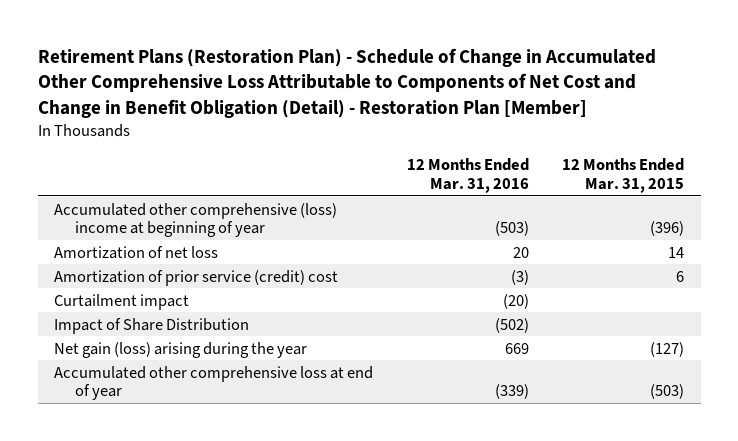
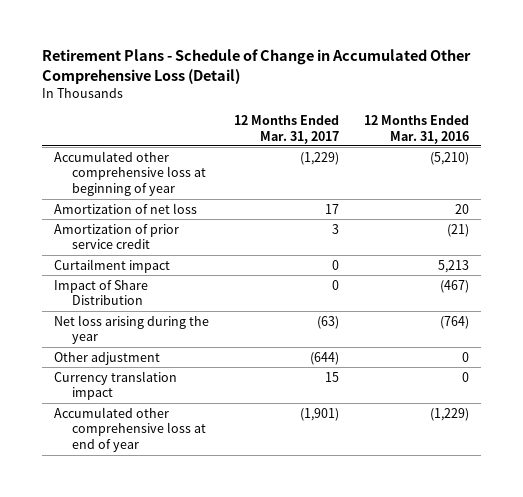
[37,47,656,118] Retirement Plans (Restoration Plan) - Schedule of Change in Accumulated Other Comprehensive Loss Attributable to Components of Net Cost and Change in Benefit Obligation (Detail) - Restoration Plan [Member] -> [41,49,471,84] Retirement Plans - Schedule of Change in Accumulated Other Comprehensive Loss (Detail)
[561,158,684,193] 12 Months Ended Mar. 31, 2015 -> none
none -> [233,114,339,144] 12 Months Ended Mar. 31, 2017
[54,202,338,238] Accumulated other comprehensive (loss) income at beginning of year -> [53,150,207,197] Accumulated other comprehensive loss at beginning of year
[494,221,529,237] (503) -> [429,151,469,165] (5,210)
[54,269,339,286] Amortization of prior service (credit) cost -> [53,223,179,250] Amortization of prior service credit
[510,269,529,285] (3) -> [446,223,469,237] (21)
[502,293,529,309] (20) -> [437,259,469,273] 5,213
[494,317,529,333] (502) -> [439,279,469,293] (467)
[54,341,308,358] Net gain (loss) arising during the year -> [53,314,209,345] Net loss arising during the year
[504,342,529,354] 669 -> [439,315,469,329] (764)
none -> [53,351,160,365] Other adjustment
none -> [53,370,177,401] Currency translation impact
[494,384,529,400] (339) -> [429,407,469,421] (1,229)

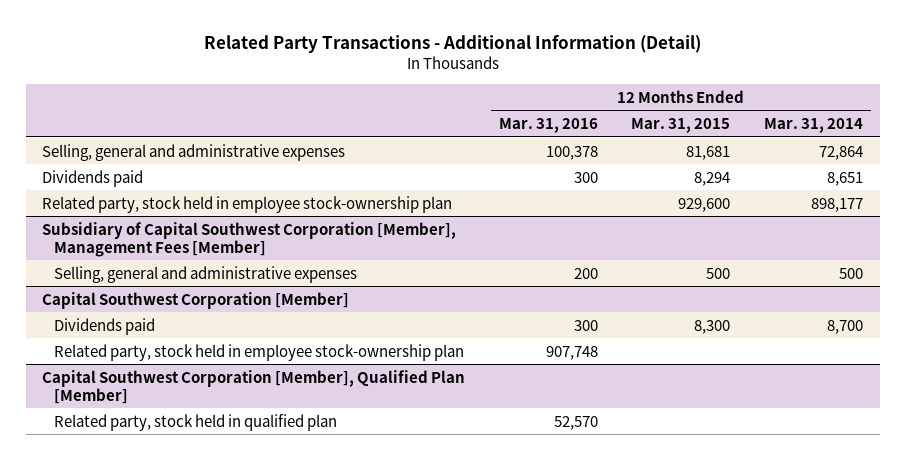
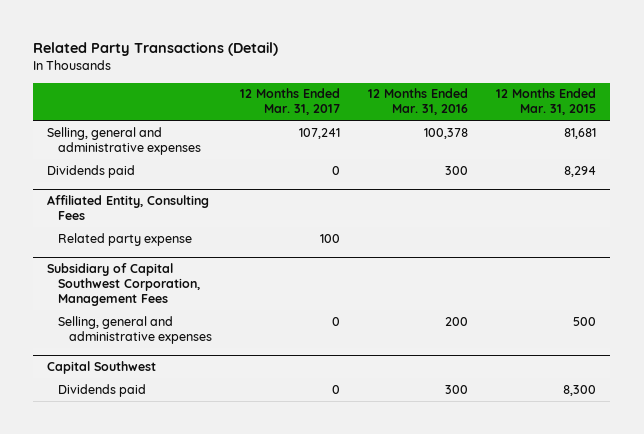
[203,34,701,53] Related Party Transactions - Additional Information (Detail) -> [33,41,279,56] Related Party Transactions (Detail)
[764,117,864,133] Mar. 31, 2014 -> none
none -> [240,88,341,116] 12 Months Ended Mar. 31, 2017
[42,195,453,213] Related party, stock held in employee stock-ownership plan -> none
none -> [47,195,210,221] Affiliated Entity, Consulting Fees
none -> [58,232,193,246] Related party expense
[42,221,457,257] Subsidiary of Capital Southwest Corporation [Member], Management Fees [Member] -> [47,263,201,306] Subsidiary of Capital Southwest Corporation, Management Fees
[42,291,350,309] Capital Southwest Corporation [Member] -> [47,361,157,375] Capital Southwest
[54,343,465,361] Related party, stock held in employee stock-ownership plan -> none
[42,369,466,404] Capital Southwest Corporation [Member], Qualified Plan [Member] -> none
[54,413,338,431] Related party, stock held in qualified plan -> none

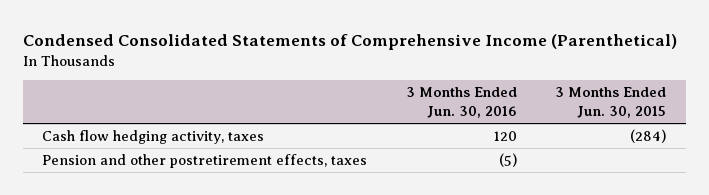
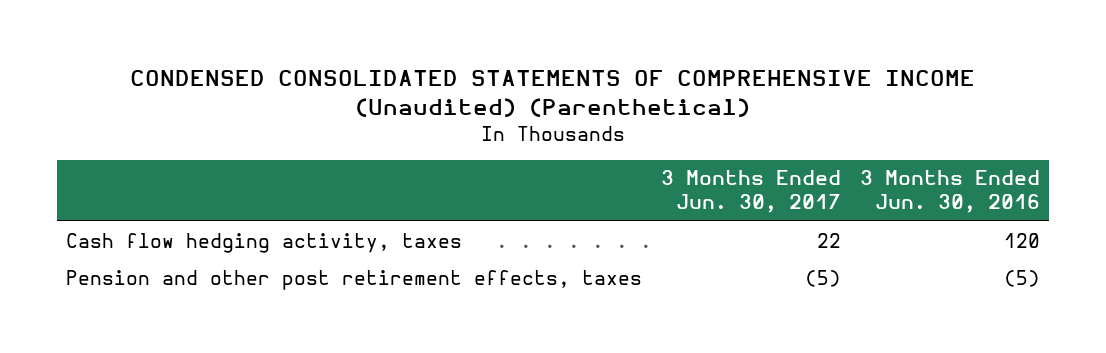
[23,33,678,50] Condensed Consolidated Statements of Comprehensive Income (Parenthetical) -> [130,70,976,118] CONDENSED CONSOLIDATED STATEMENTS OF COMPREHENSIVE INCOME (Unaudited) (Parenthetical)
[555,87,667,119] 3 Months Ended Jun. 30, 2015 -> none
none -> [661,170,842,214] 3 Months Ended Jun. 30, 2017
[42,154,368,169] Pension and other postretirement effects, taxes -> [66,269,643,290] Pension and other post retirement effects, taxes

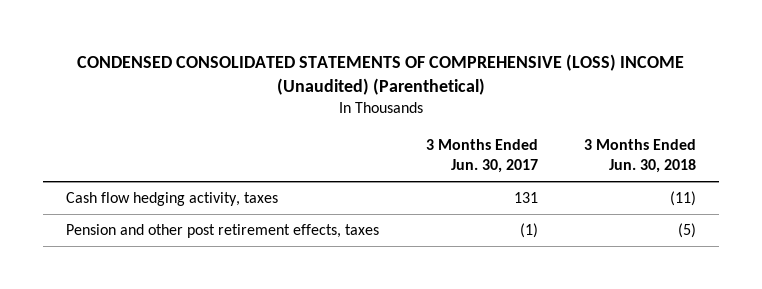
[130,70,976,118] CONDENSED CONSOLIDATED STATEMENTS OF COMPREHENSIVE INCOME (Unaudited) (Parenthetical) -> [77,53,685,95] CONDENSED CONSOLIDATED STATEMENTS OF COMPREHENSIVE (LOSS) INCOME (Unaudited) (Parenthetical)
[859,170,1040,214] 3 Months Ended Jun. 30, 2016 -> none
none -> [583,139,696,174] 3 Months Ended Jun. 30, 2018
[817,232,842,248] 22 -> [513,192,538,204] 131
[805,269,842,287] (5) -> [519,223,538,239] (1)

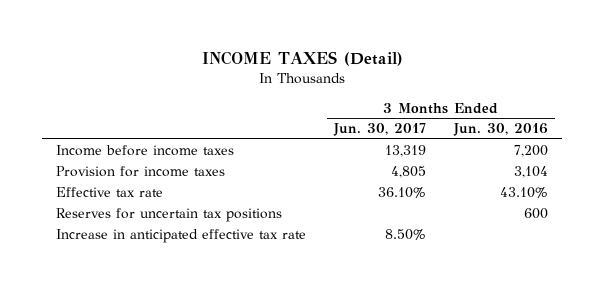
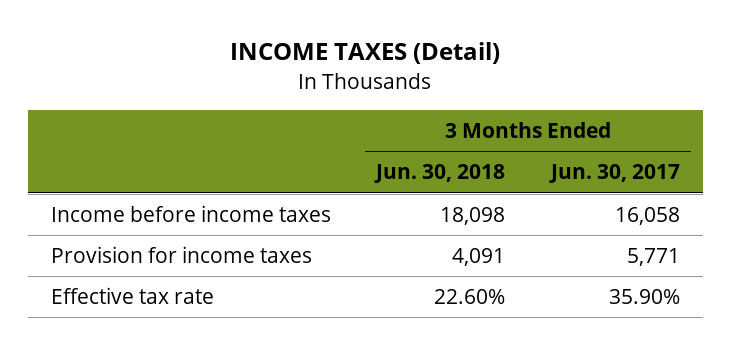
[452,123,548,137] Jun. 30, 2016 -> none
none -> [374,164,506,184] Jun. 30, 2018
[55,208,282,223] Reserves for uncertain tax positions -> none
[55,229,306,244] Increase in anticipated effective tax rate -> none
[384,145,426,158] 13,319 -> [614,207,680,226] 16,058
[390,166,426,179] 4,805 -> [626,248,680,267] 5,771
[377,187,426,199] 36.10% -> [608,289,680,305] 35.90%

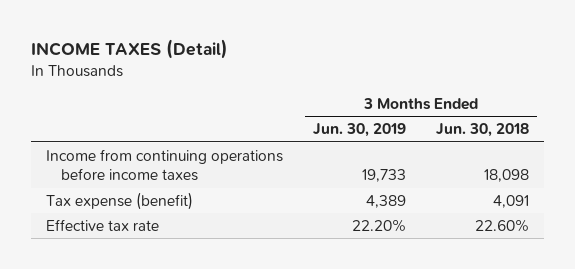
[548,164,680,184] Jun. 30, 2017 -> none
none -> [312,123,406,138] Jun. 30, 2019
[50,205,331,223] Income before income taxes -> [45,148,283,182] Income from continuing operations before income taxes
[50,246,312,264] Provision for income taxes -> [45,191,193,210] Tax expense (benefit)

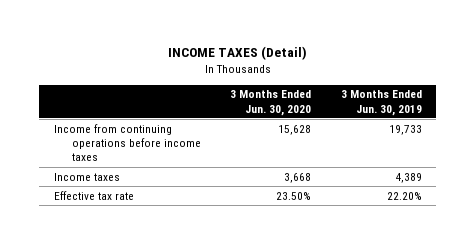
[436,123,530,138] Jun. 30, 2018 -> none
none -> [230,90,312,116] 3 Months Ended Jun. 30, 2020
[45,191,193,210] Tax expense (benefit) -> [53,172,120,181] Income taxes

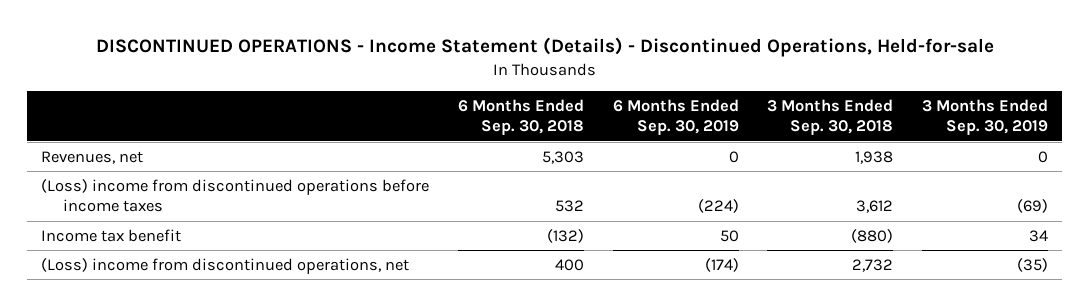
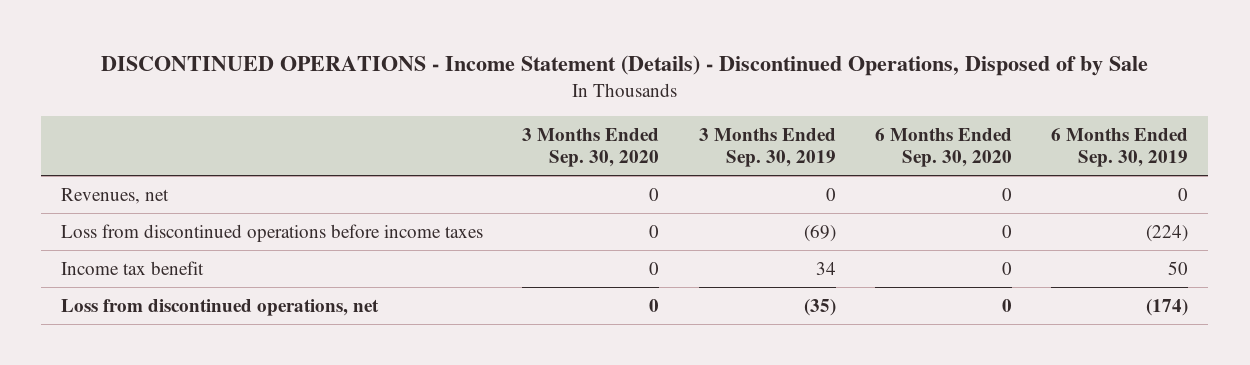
[95,37,994,58] DISCONTINUED OPERATIONS - Income Statement (Details) - Discontinued Operations, Held-for-sale -> [100,54,1148,76] DISCONTINUED OPERATIONS - Income Statement (Details) - Discontinued Operations, Disposed of by Sale
[457,99,584,136] 6 Months Ended Sep. 30, 2018 -> none
[767,99,894,136] 3 Months Ended Sep. 30, 2018 -> none
none -> [522,127,660,168] 3 Months Ended Sep. 30, 2020
none -> [875,127,1013,168] 6 Months Ended Sep. 30, 2020
[41,178,430,213] (Loss) income from discontinued operations before income taxes -> [61,223,484,242] Loss from discontinued operations before income taxes
[41,257,410,274] (Loss) income from discontinued operations, net -> [61,298,380,316] Loss from discontinued operations, net

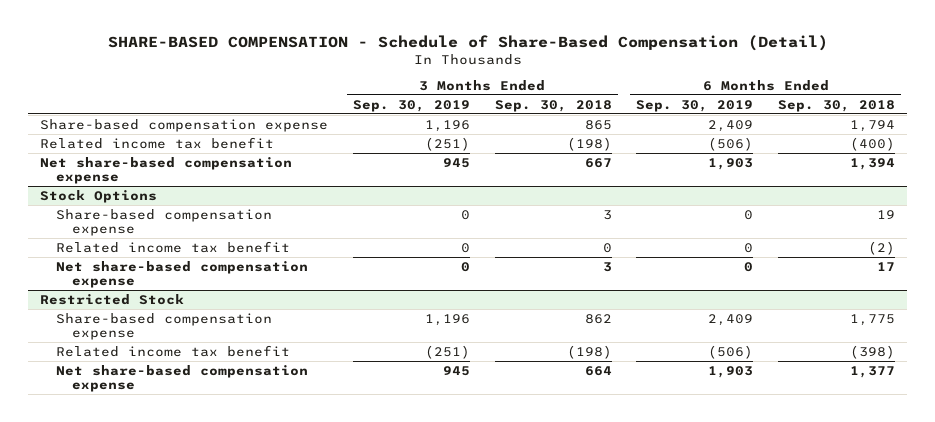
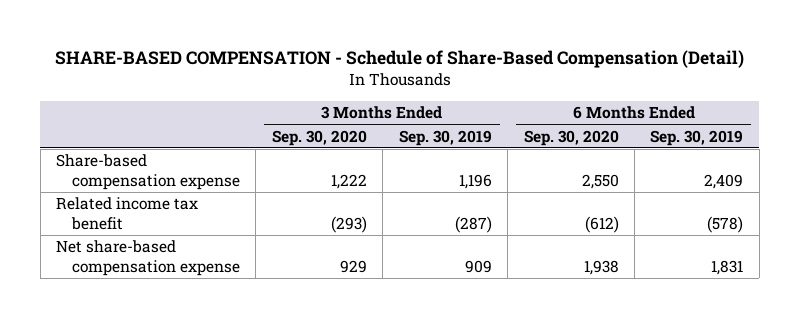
[494,99,612,112] Sep. 30, 2018 -> none
[777,99,895,112] Sep. 30, 2018 -> none
none -> [271,129,367,146] Sep. 30, 2020
none -> [523,129,619,146] Sep. 30, 2020
[40,189,158,203] Stock Options -> none
[56,208,273,237] Share-based compensation expense -> none
[56,240,291,253] Related income tax benefit -> none
[56,260,309,289] Net share-based compensation expense -> none
[40,293,185,305] Restricted Stock -> none
[56,312,273,341] Share-based compensation expense -> none
[56,344,291,357] Related income tax benefit -> none
[56,364,309,393] Net share-based compensation expense -> none
[424,136,470,151] (251) -> [454,216,492,234] (287)
[708,136,754,151] (506) -> [707,216,744,234] (578)
[442,157,470,168] 945 -> [464,260,492,274] 909
[708,157,754,170] 1,903 -> [711,260,744,276] 1,831

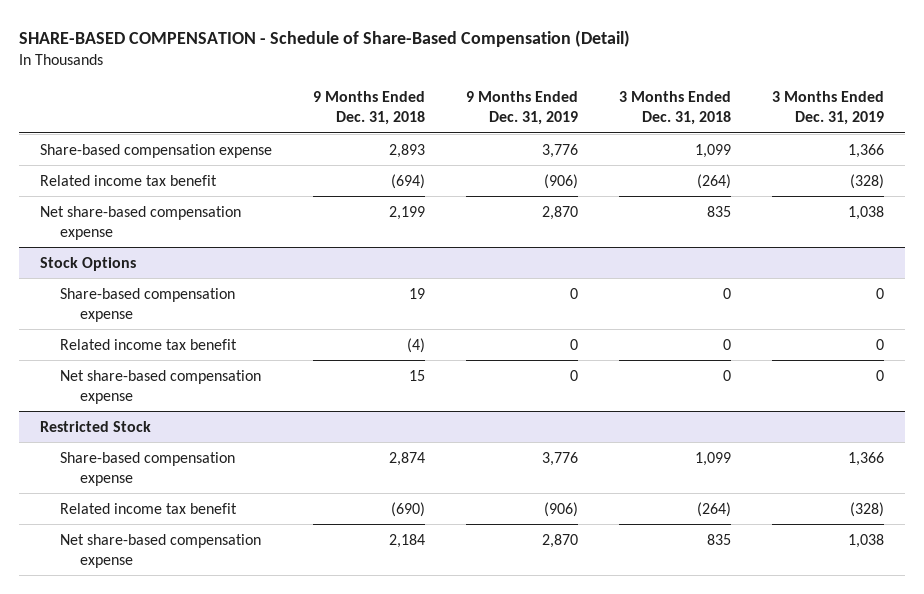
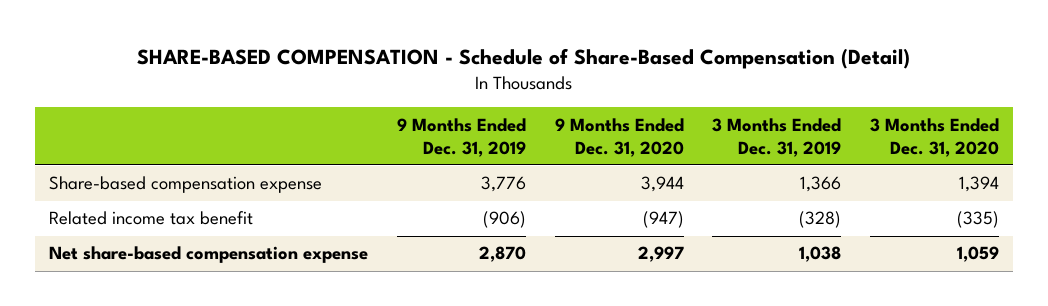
[312,90,425,126] 9 Months Ended Dec. 31, 2018 -> none
[619,90,732,126] 3 Months Ended Dec. 31, 2018 -> none
none -> [554,117,684,157] 9 Months Ended Dec. 31, 2020
none -> [869,117,999,157] 3 Months Ended Dec. 31, 2020
[39,256,136,271] Stock Options -> none
[59,287,235,323] Share-based compensation expense -> none
[59,338,237,350] Related income tax benefit -> none
[59,369,261,405] Net share-based compensation expense -> none
[39,420,151,432] Restricted Stock -> none
[59,451,235,487] Share-based compensation expense -> none
[59,502,237,514] Related income tax benefit -> none
[59,533,261,569] Net share-based compensation expense -> none

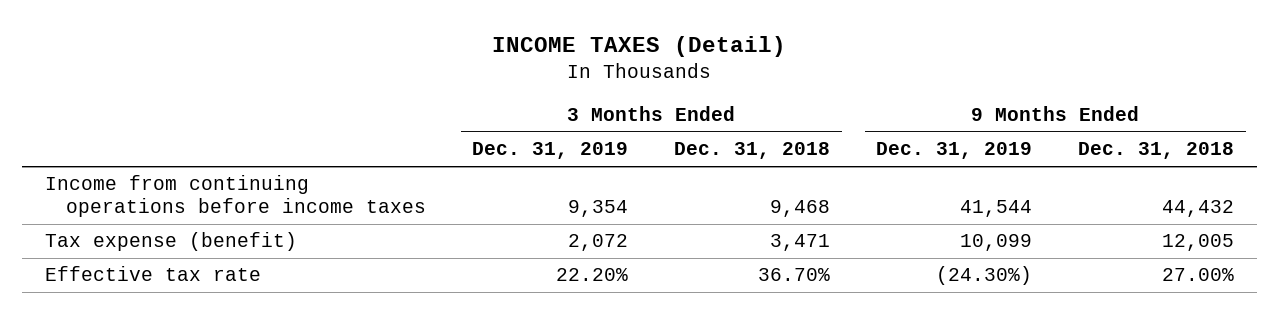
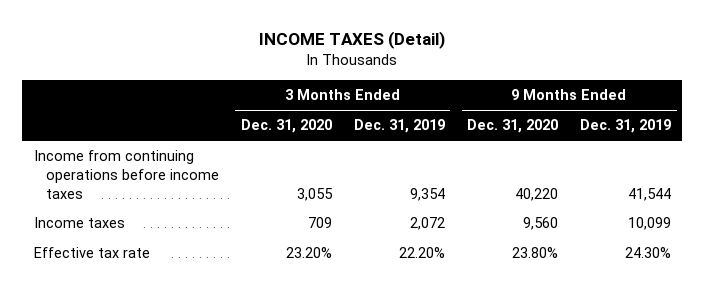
[674,142,831,160] Dec. 31, 2018 -> none
[1078,142,1235,160] Dec. 31, 2018 -> none
none -> [240,119,332,134] Dec. 31, 2020
none -> [467,119,559,134] Dec. 31, 2020
[44,232,297,252] Tax expense (benefit) -> [33,217,125,229] Income taxes
[936,266,1033,286] (24.30%) -> [625,247,672,259] 24.30%

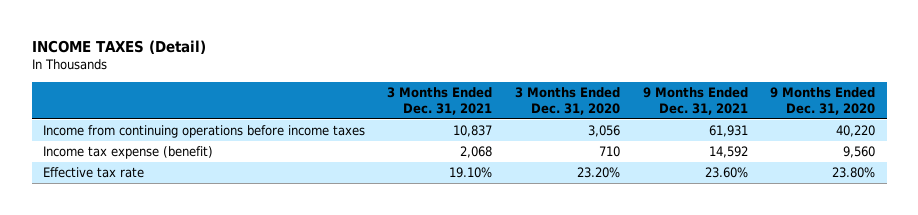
[353,119,445,134] Dec. 31, 2019 -> none
[580,119,672,134] Dec. 31, 2019 -> none
none -> [387,87,493,115] 3 Months Ended Dec. 31, 2021
none -> [642,87,748,115] 9 Months Ended Dec. 31, 2021
[296,187,333,201] 3,055 -> [588,125,621,138] 3,056
[33,217,125,229] Income taxes -> [42,146,213,160] Income tax expense (benefit)
[307,217,332,229] 709 -> [599,146,621,158] 710

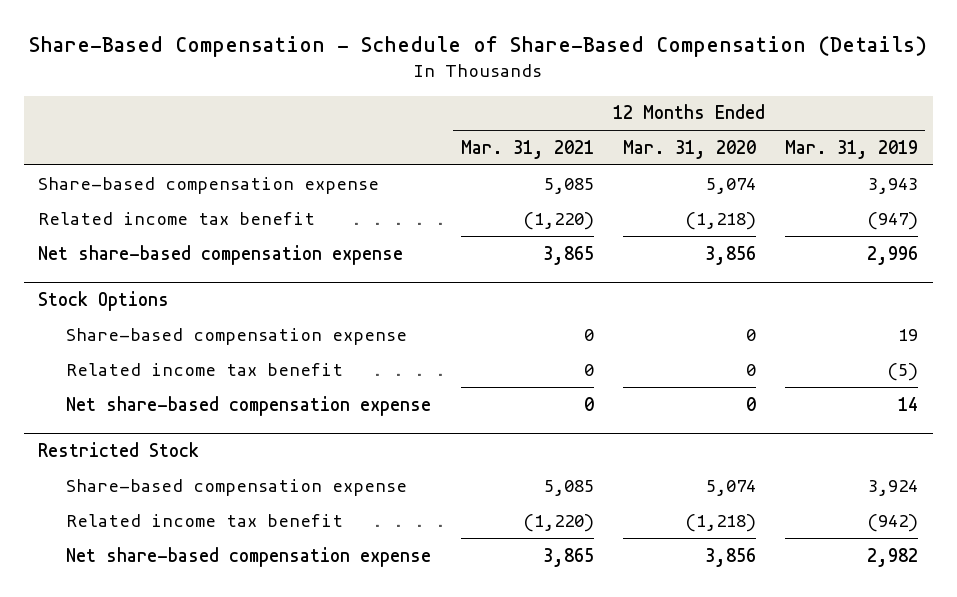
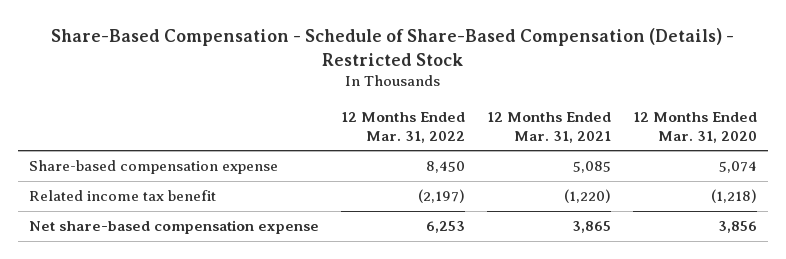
[29,36,928,58] Share-Based Compensation - Schedule of Share-Based Compensation (Details) -> [51,28,735,66] Share-Based Compensation - Schedule of Share-Based Compensation (Details) - Restricted Stock
[785,139,919,159] Mar. 31, 2019 -> none
none -> [341,111,466,143] 12 Months Ended Mar. 31, 2022
[38,290,170,311] Stock Options -> none
[66,327,408,345] Share-based compensation expense -> none
[66,362,344,376] Related income tax benefit -> none
[66,395,432,416] Net share-based compensation expense -> none
[38,441,200,457] Restricted Stock -> none
[66,478,408,496] Share-based compensation expense -> none
[66,513,344,527] Related income tax benefit -> none
[66,546,432,567] Net share-based compensation expense -> none

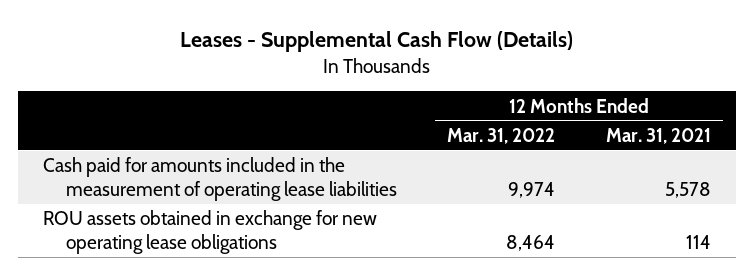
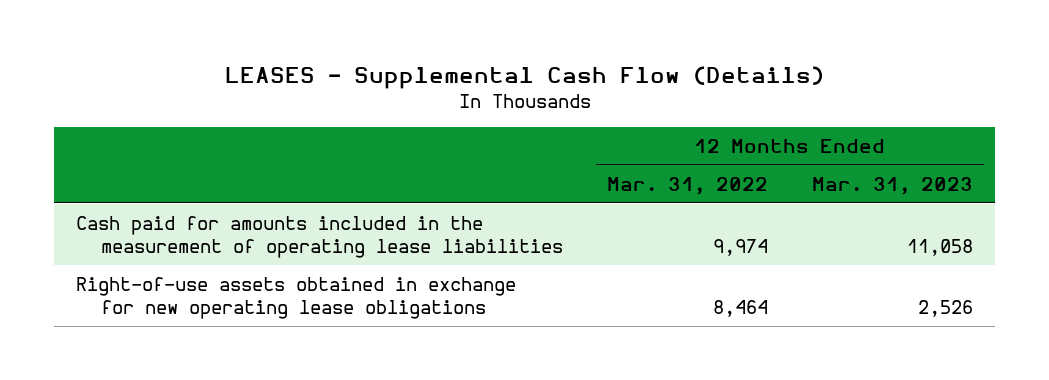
[179,31,573,53] Leases - Supplemental Cash Flow (Details) -> [224,66,824,90] LEASES - Supplemental Cash Flow (Details)
[605,127,711,144] Mar. 31, 2021 -> none
none -> [811,176,973,195] Mar. 31, 2023
[42,210,377,254] ROU assets obtained in exchange for new operating lease obligations -> [76,277,517,320] Right-of-use assets obtained in exchange for new operating lease obligations

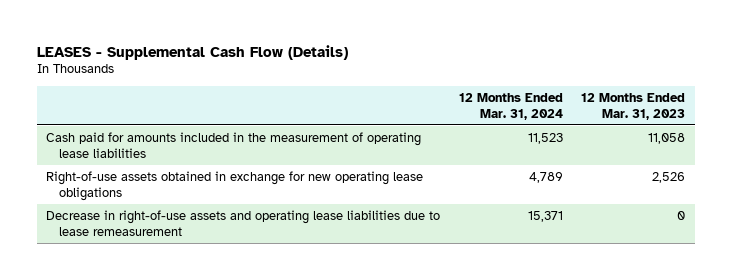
[606,176,768,195] Mar. 31, 2022 -> none
none -> [458,92,563,120] 12 Months Ended Mar. 31, 2024
none -> [46,209,441,236] Decrease in right-of-use assets and operating lease liabilities due to lease remeasurement

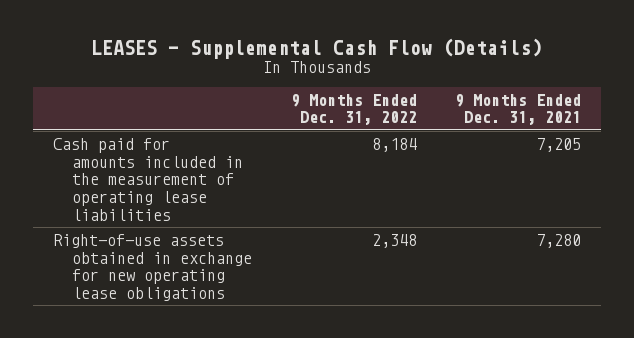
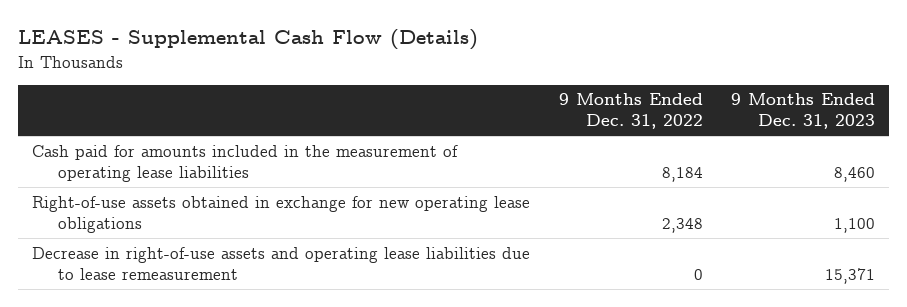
[455,93,582,126] 9 Months Ended Dec. 31, 2021 -> none
none -> [731,93,876,130] 9 Months Ended Dec. 31, 2023
none -> [32,246,531,280] Decrease in right-of-use assets and operating lease liabilities due to lease remeasurement

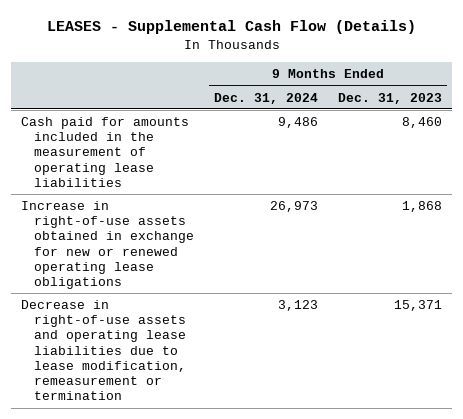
[558,93,703,130] 9 Months Ended Dec. 31, 2022 -> none
none -> [214,92,319,104] Dec. 31, 2024
[32,195,531,233] Right-of-use assets obtained in exchange for new operating lease obligations -> [20,200,195,290] Increase in right-of-use assets obtained in exchange for new or renewed operating lease obligations
[834,217,876,233] 1,100 -> [402,200,443,212] 1,868
[32,246,531,280] Decrease in right-of-use assets and operating lease liabilities due to lease remeasurement -> [20,299,187,401] Decrease in right-of-use assets and operating lease liabilities due to lease modification, remeasurement or termination

